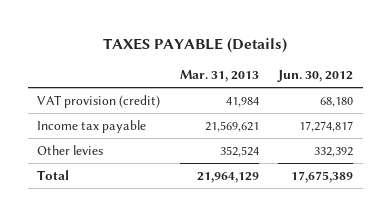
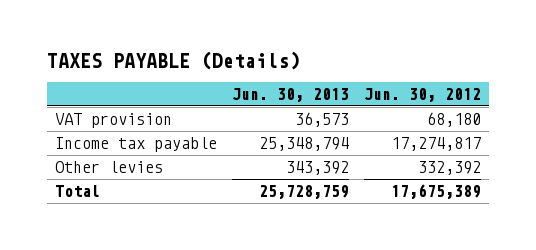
[179,70,259,83] Mar. 31, 2013 -> none
none -> [231,88,349,103] Jun. 30, 2013
[37,94,161,108] VAT provision (credit) -> [54,113,172,129] VAT provision

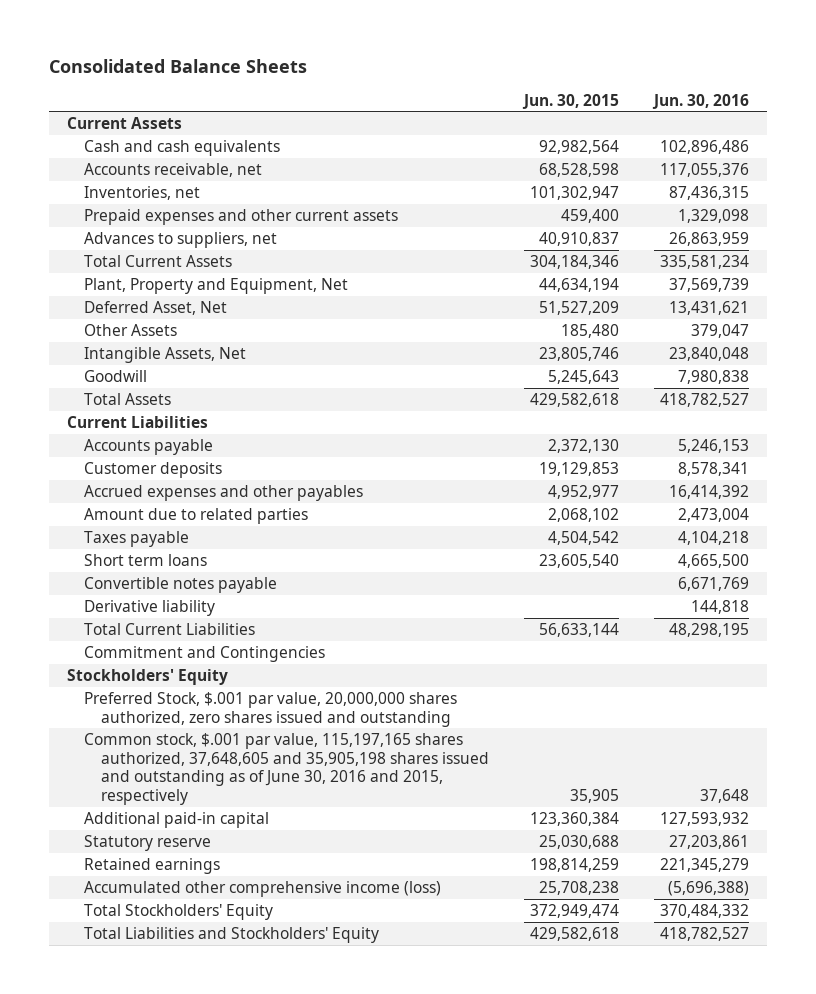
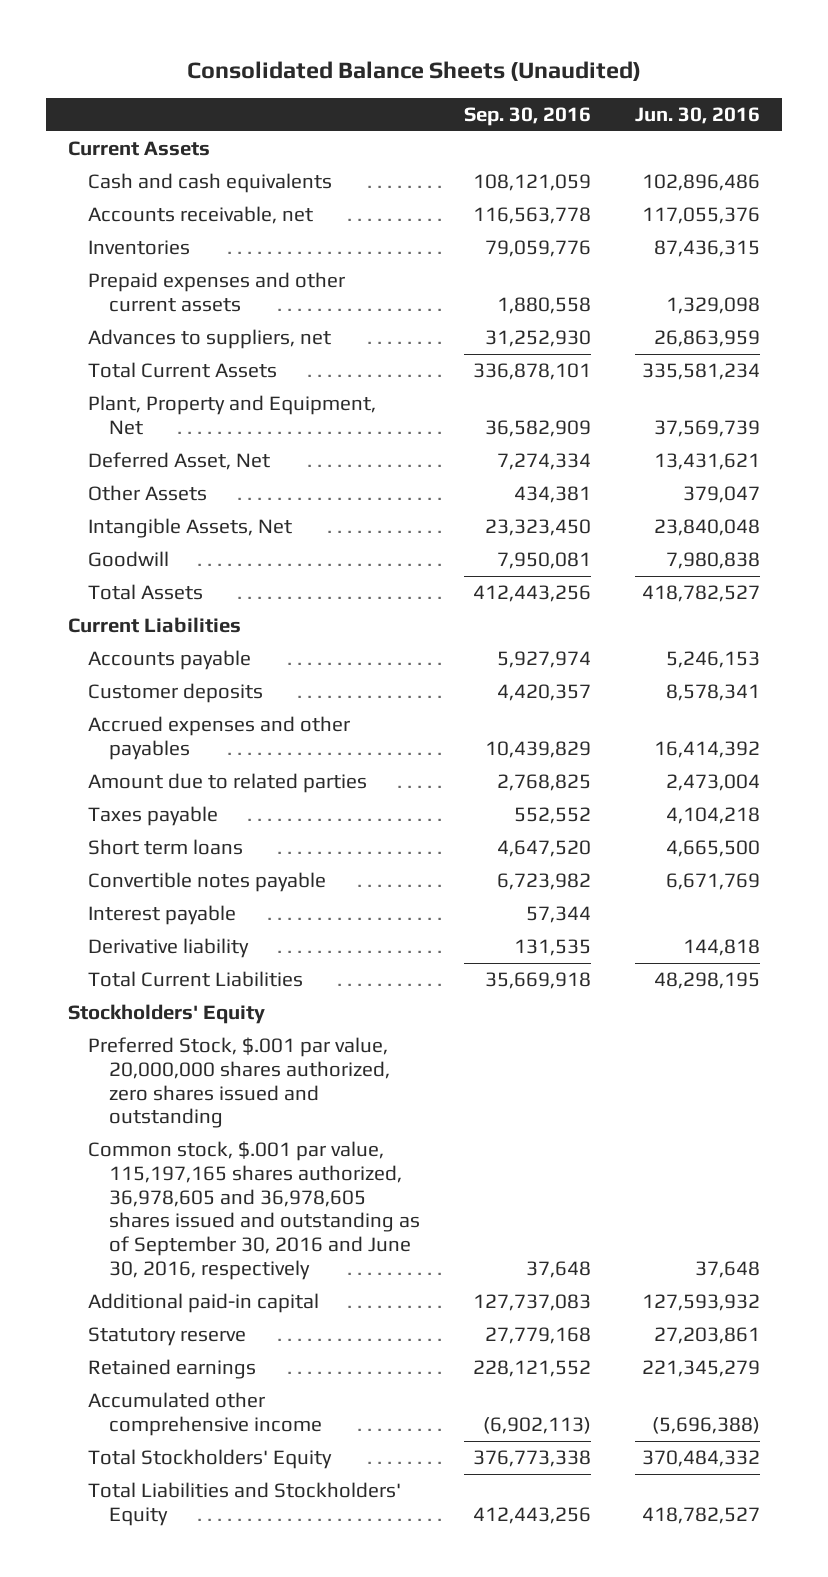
[49,59,308,74] Consolidated Balance Sheets -> [186,60,641,81] Consolidated Balance Sheets (Unaudited)
[522,93,620,109] Jun. 30, 2015 -> none
none -> [463,107,591,127] Sep. 30, 2016
[83,185,200,200] Inventories, net -> [88,240,191,256] Inventories
none -> [88,905,237,926] Interest payable
[83,645,325,662] Commitment and Contingencies -> none
[83,732,489,806] Common stock, $.001 par value, 115,197,165 shares authorized, 37,648,605 and 35,905,198 shares issued and outstanding as of June 30, 2016 and 2015, respectively -> [88,1141,420,1280] Common stock, $.001 par value, 115,197,165 shares authorized, 36,978,605 and 36,978,605 shares issued and outstanding as of September 30, 2016 and June 30, 2016, respectively
[83,880,441,897] Accumulated other comprehensive income (loss) -> [88,1392,322,1436] Accumulated other comprehensive income

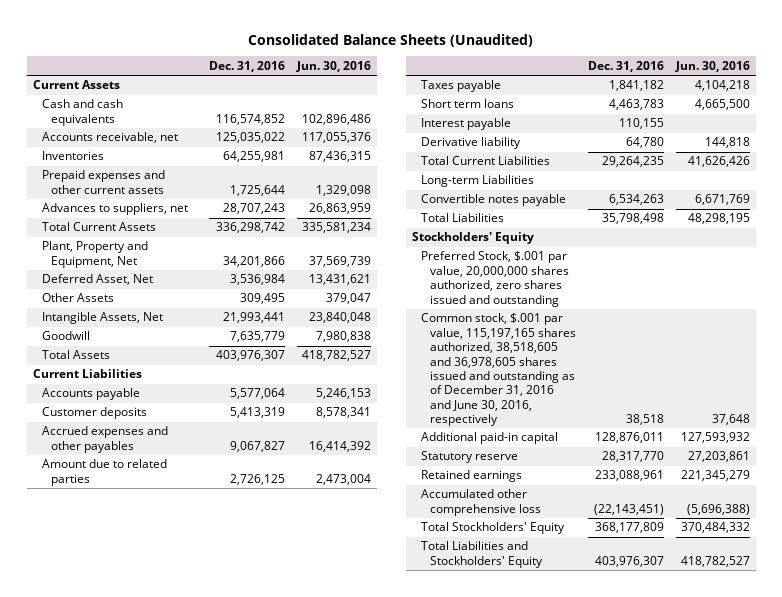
[463,107,591,127] Sep. 30, 2016 -> none
none -> [208,60,285,72] Dec. 31, 2016
[653,972,760,990] 48,298,195 -> [687,156,750,168] 41,626,426
none -> [420,175,534,188] Long-term Liabilities
[88,872,327,893] Convertible notes payable -> [420,194,566,207] Convertible notes payable
none -> [420,213,504,223] Total Liabilities
[88,1141,420,1280] Common stock, $.001 par value, 115,197,165 shares authorized, 36,978,605 and 36,978,605 shares issued and outstanding as of September 30, 2016 and June 30, 2016, respectively -> [420,313,577,427] Common stock, $.001 par value, 115,197,165 shares authorized, 38,518,605 and 36,978,605 shares issued and outstanding as of December 31, 2016 and June 30, 2016, respectively
[88,1392,322,1436] Accumulated other comprehensive income -> [420,489,542,516] Accumulated other comprehensive loss

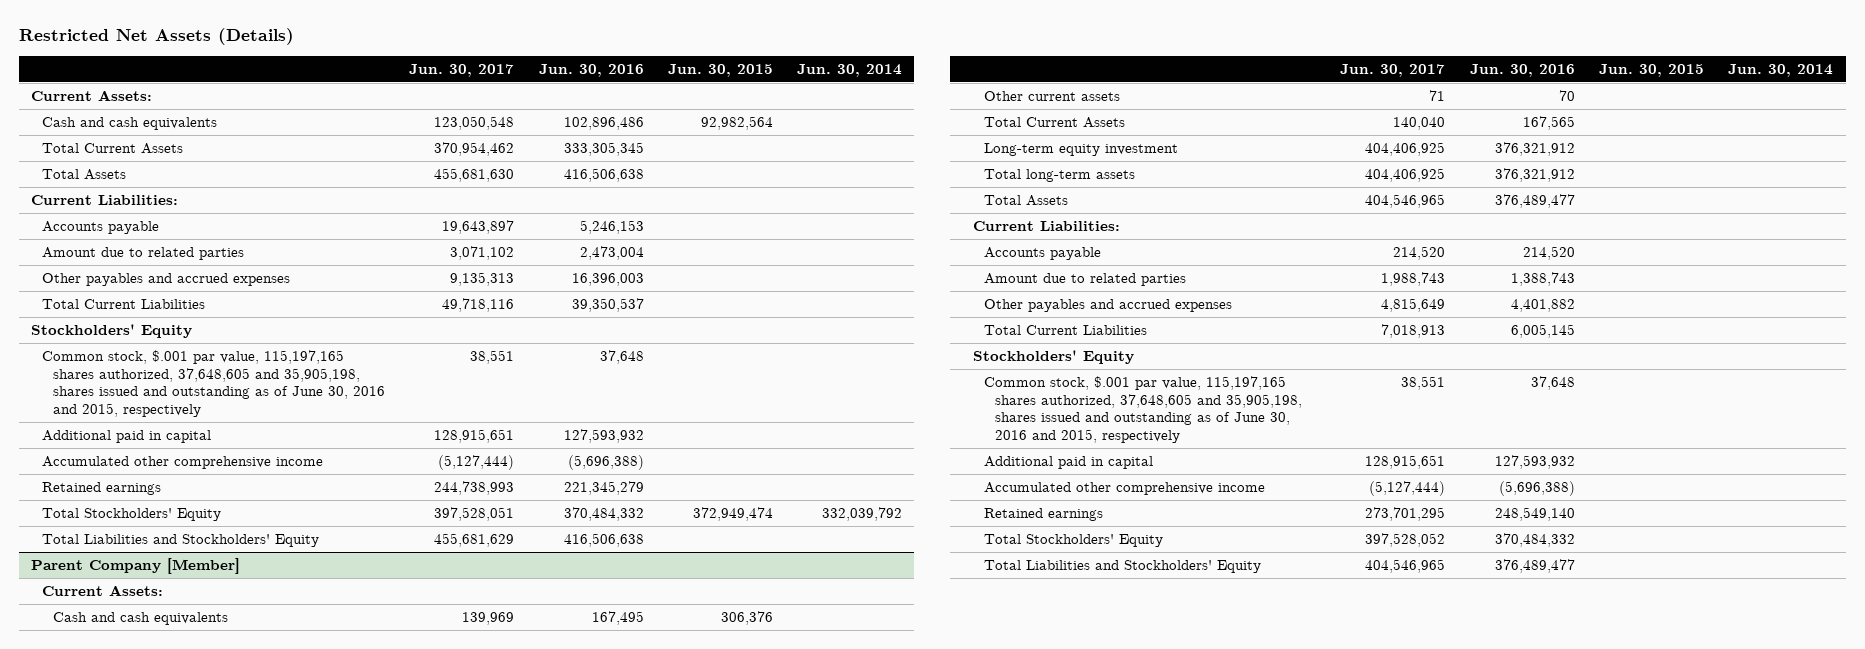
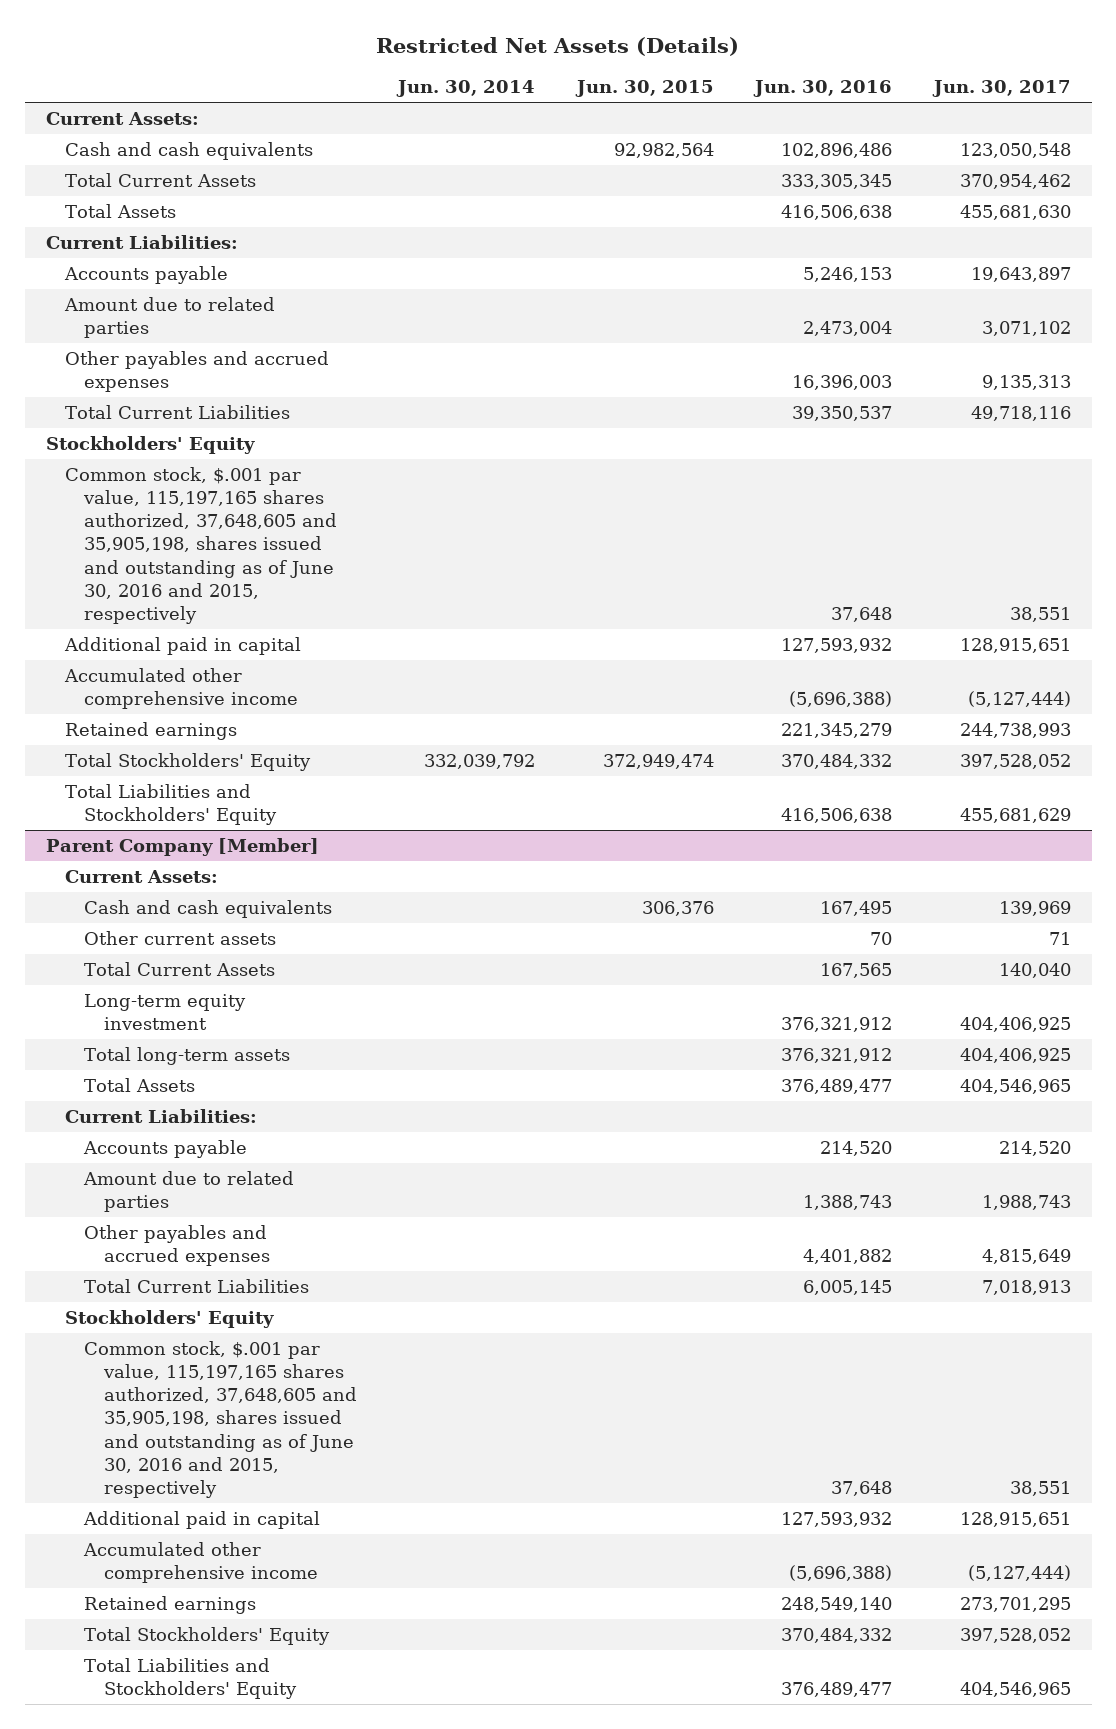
[434,506,515,521] 397,528,051 -> [959,754,1071,770] 397,528,052

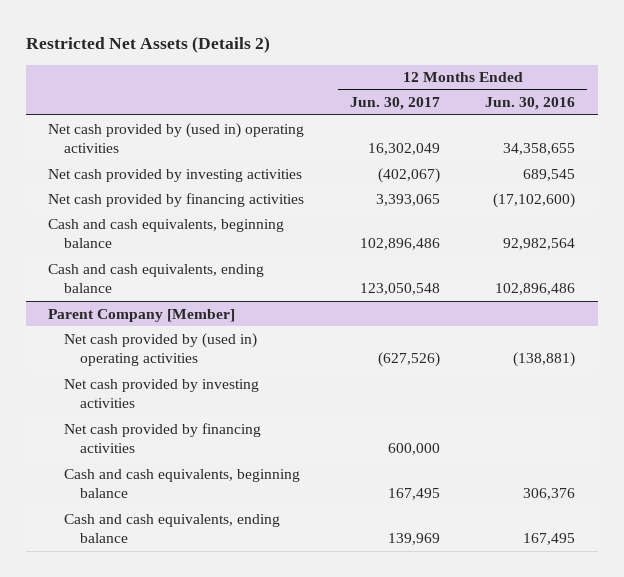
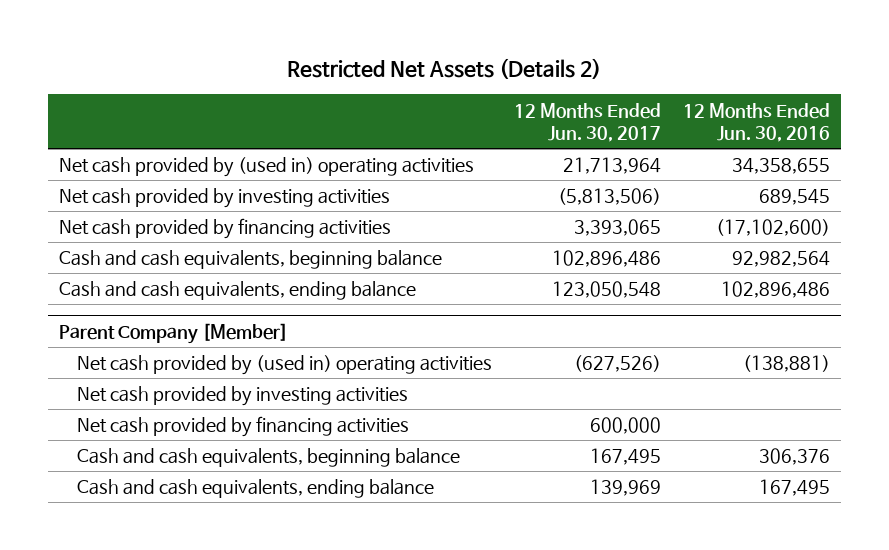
[367,143,440,156] 16,302,049 -> [563,157,662,175] 21,713,964
[377,167,440,183] (402,067) -> [558,188,662,206] (5,813,506)

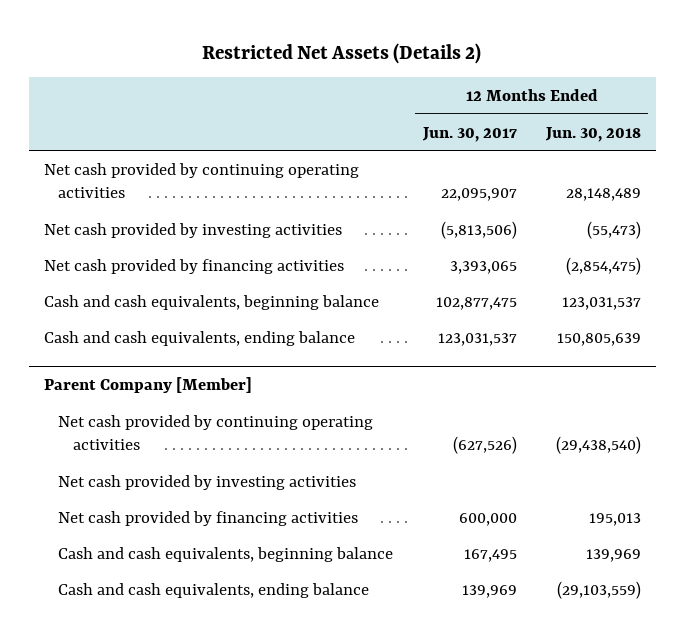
[682,102,830,143] 12 Months Ended Jun. 30, 2016 -> none
none -> [545,126,642,142] Jun. 30, 2018
[58,157,474,178] Net cash provided by (used in) operating activities -> [43,162,359,198] Net cash provided by continuing operating activities
[563,157,662,175] 21,713,964 -> [440,187,517,201] 22,095,907
[552,250,662,268] 102,896,486 -> [435,296,517,310] 102,877,475
[552,281,662,299] 123,050,548 -> [437,332,517,346] 123,031,537
[77,355,493,376] Net cash provided by (used in) operating activities -> [58,414,374,450] Net cash provided by continuing operating activities

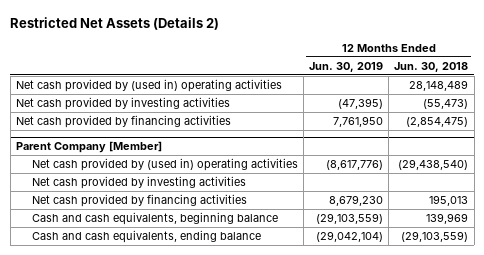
[421,126,517,142] Jun. 30, 2017 -> none
none -> [309,61,384,72] Jun. 30, 2019
[43,162,359,198] Net cash provided by continuing operating activities -> [15,79,282,93] Net cash provided by (used in) operating activities
[43,294,379,310] Cash and cash equivalents, beginning balance -> none
[43,330,355,346] Cash and cash equivalents, ending balance -> none
[58,414,374,450] Net cash provided by continuing operating activities -> [31,158,298,172] Net cash provided by (used in) operating activities

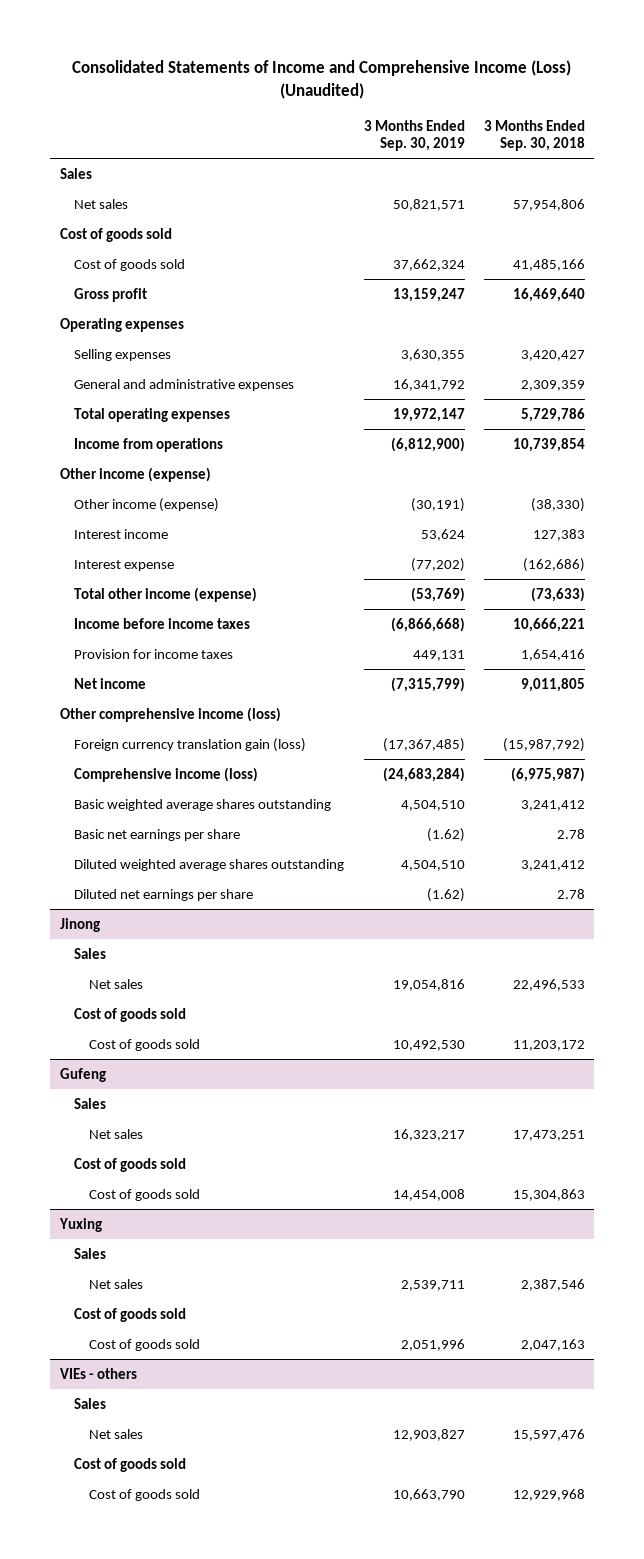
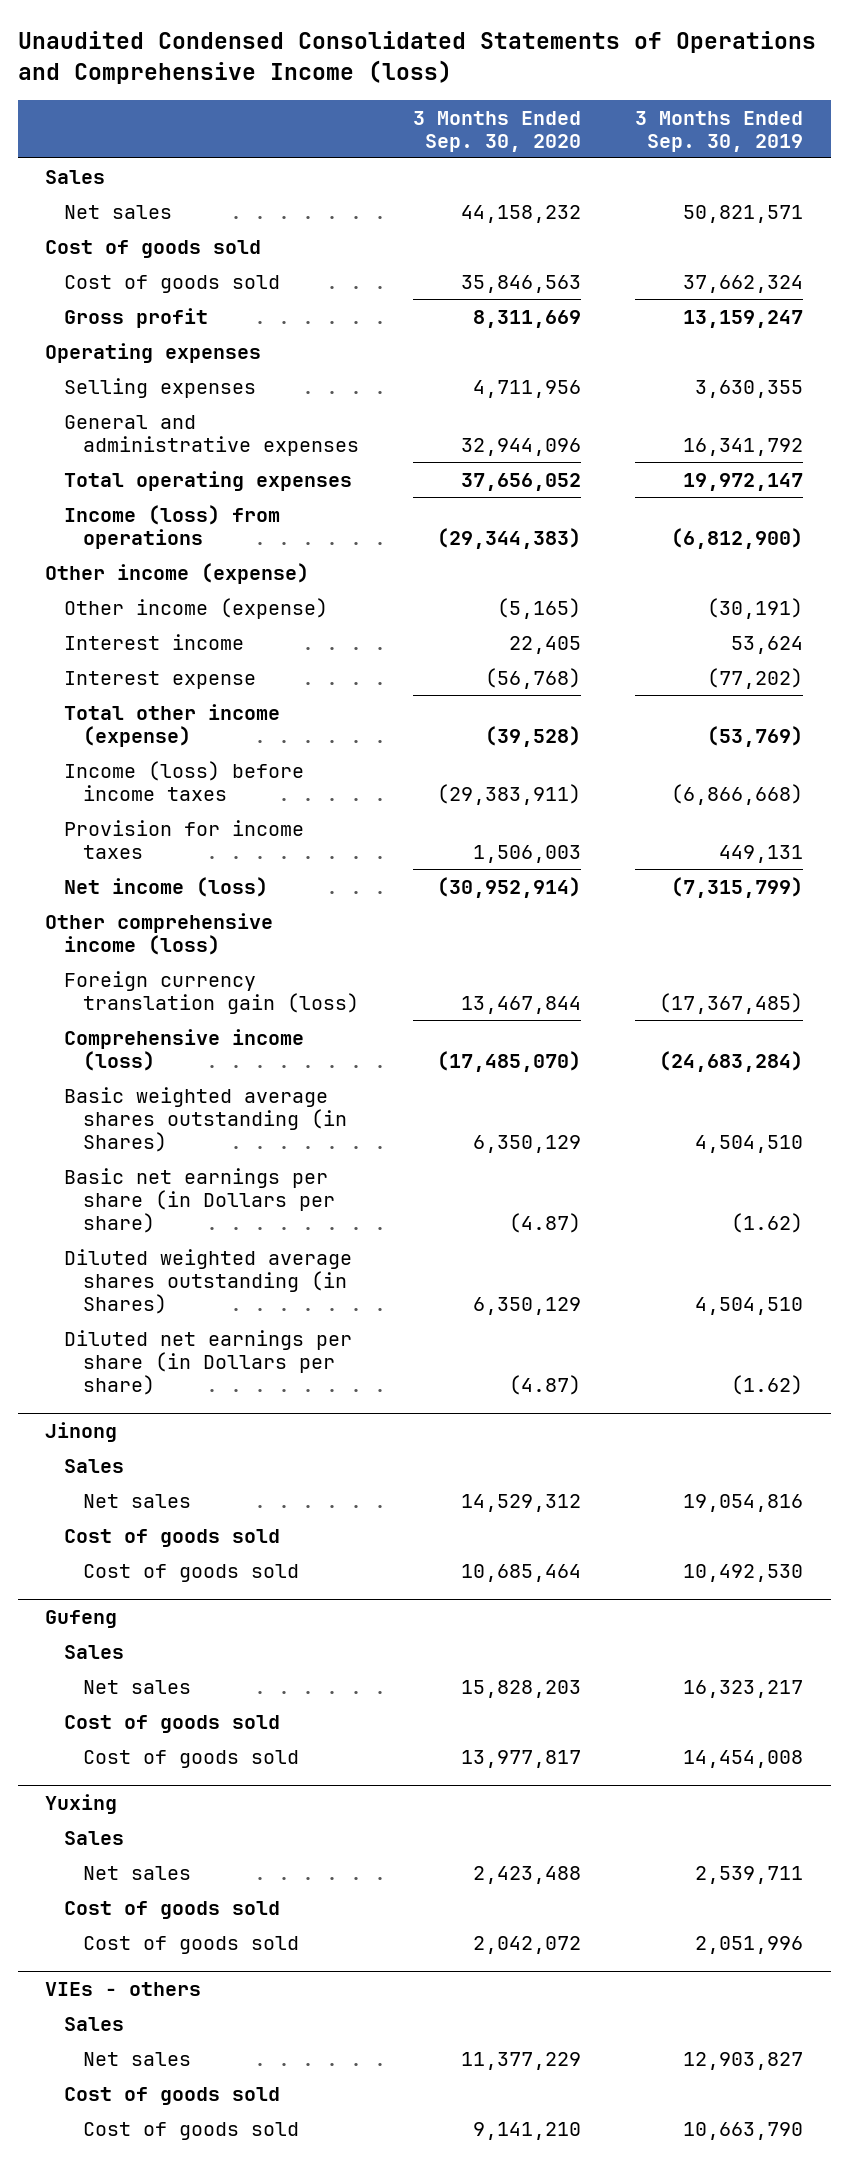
[72,60,572,100] Consolidated Statements of Income and Comprehensive Income (Loss) (Unaudited) -> [18,31,817,85] Unaudited Condensed Consolidated Statements of Operations and Comprehensive Income (loss)
[483,119,585,152] 3 Months Ended Sep. 30, 2018 -> none
none -> [413,110,582,152] 3 Months Ended Sep. 30, 2020
[74,437,224,452] Income from operations -> [64,504,281,549] Income (loss) from operations
[74,617,251,629] Income before income taxes -> [64,760,305,801] Income (loss) before income taxes
[74,677,147,689] Net income -> [64,876,269,897] Net income (loss)
[74,798,332,811] Basic weighted average shares outstanding -> [64,1086,347,1153] Basic weighted average shares outstanding (in Shares)
[74,828,241,841] Basic net earnings per share -> [64,1167,335,1234] Basic net earnings per share (in Dollars per share)
[74,858,345,871] Diluted weighted average shares outstanding -> [64,1248,353,1315] Diluted weighted average shares outstanding (in Shares)
[74,888,254,901] Diluted net earnings per share -> [64,1329,353,1396] Diluted net earnings per share (in Dollars per share)

